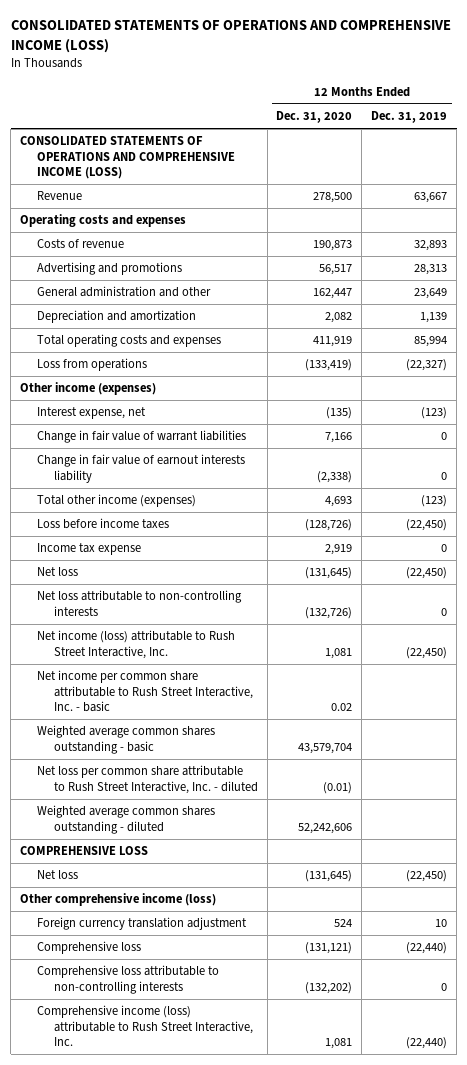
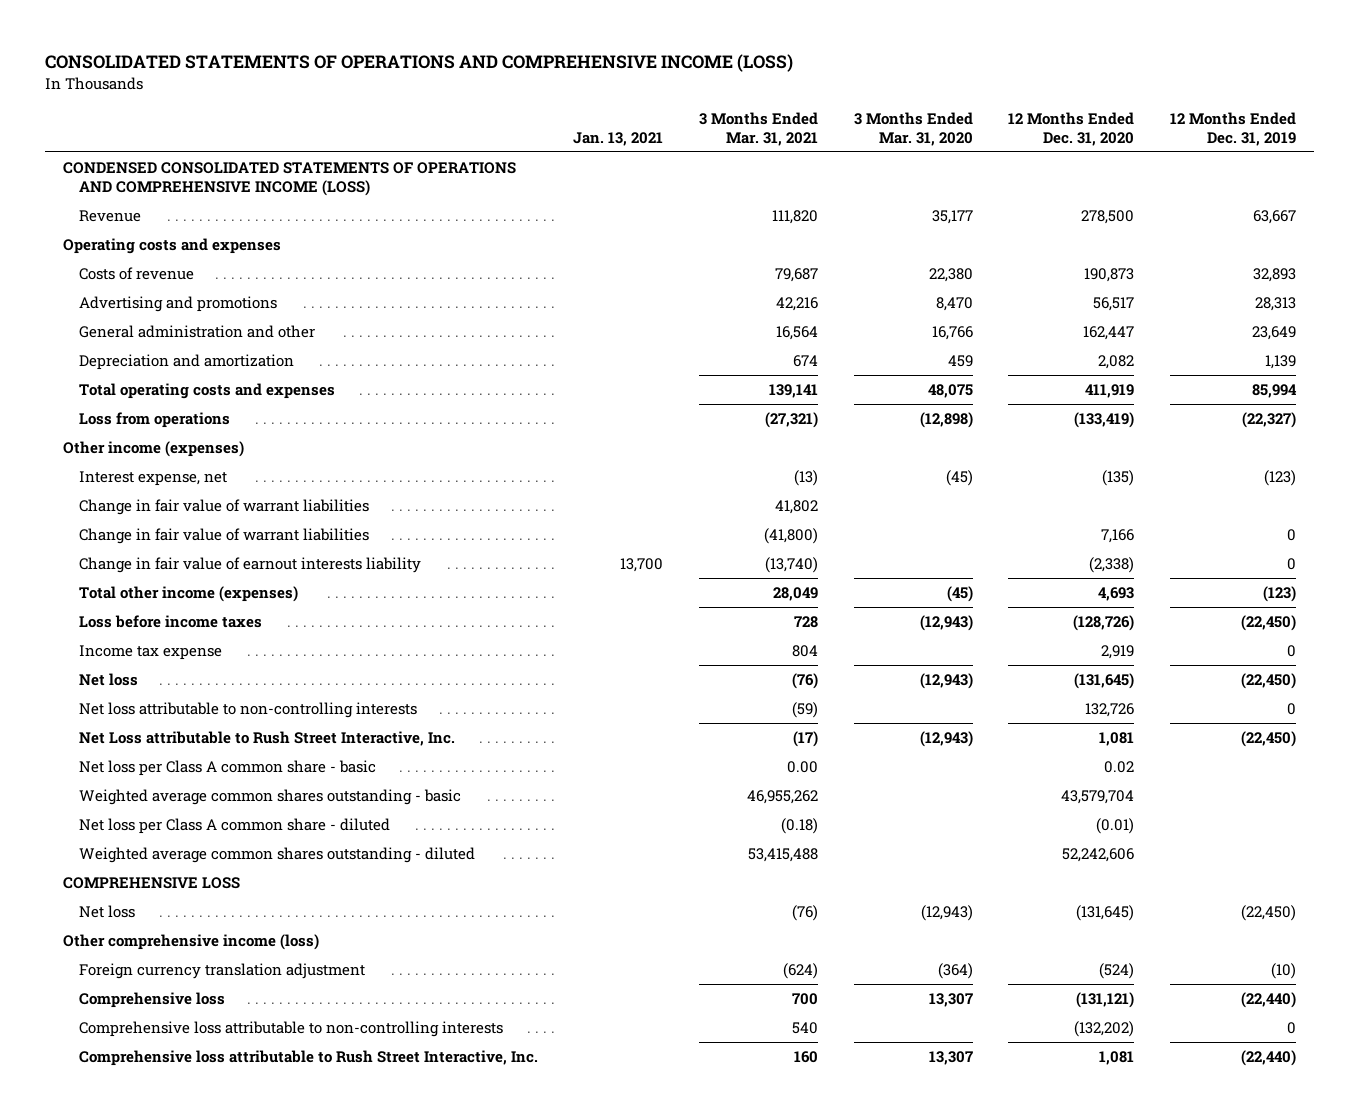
none -> [573,131,664,146] Jan. 13, 2021
none -> [698,111,818,146] 3 Months Ended Mar. 31, 2021
none -> [853,111,973,146] 3 Months Ended Mar. 31, 2020
[20,136,235,180] CONSOLIDATED STATEMENTS OF OPERATIONS AND COMPREHENSIVE INCOME (LOSS) -> [62,161,516,197] CONDENSED CONSOLIDATED STATEMENTS OF OPERATIONS AND COMPREHENSIVE INCOME (LOSS)
none -> [78,498,369,515] Change in fair value of warrant liabilities
[305,606,353,619] (132,726) -> [1085,702,1135,717] 132,726
[36,630,235,659] Net income (loss) attributable to Rush Street Interactive, Inc. -> [78,730,455,746] Net Loss attributable to Rush Street Interactive, Inc.
[36,670,253,713] Net income per common share attributable to Rush Street Interactive, Inc. - basic -> [78,759,376,776] Net loss per Class A common share - basic
[36,765,258,794] Net loss per common share attributable to Rush Street Interactive, Inc. - diluted -> [78,817,390,834] Net loss per Class A common share - diluted
[334,919,353,928] 524 -> [1099,962,1135,979] (524)
[435,919,448,928] 10 -> [1271,962,1297,979] (10)
[36,1005,253,1047] Comprehensive income (loss) attributable to Rush Street Interactive, Inc. -> [78,1049,538,1066] Comprehensive loss attributable to Rush Street Interactive, Inc.

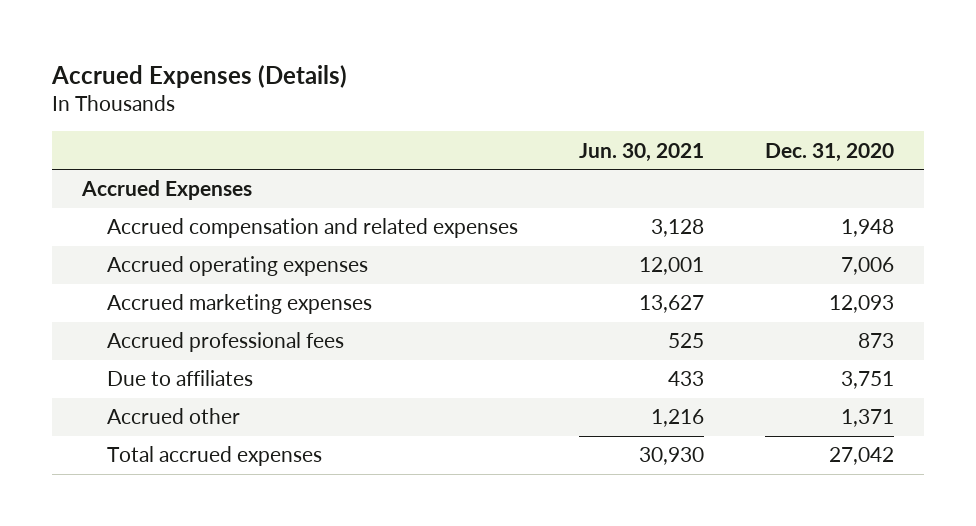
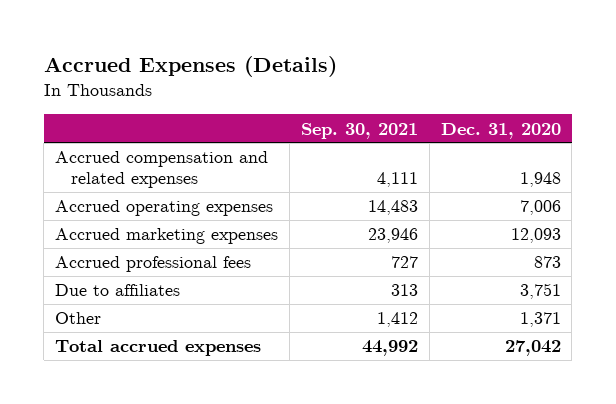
[579,142,705,162] Jun. 30, 2021 -> none
none -> [300,122,418,139] Sep. 30, 2021
[81,180,253,201] Accrued Expenses -> none
[107,408,241,425] Accrued other -> [55,312,102,325] Other

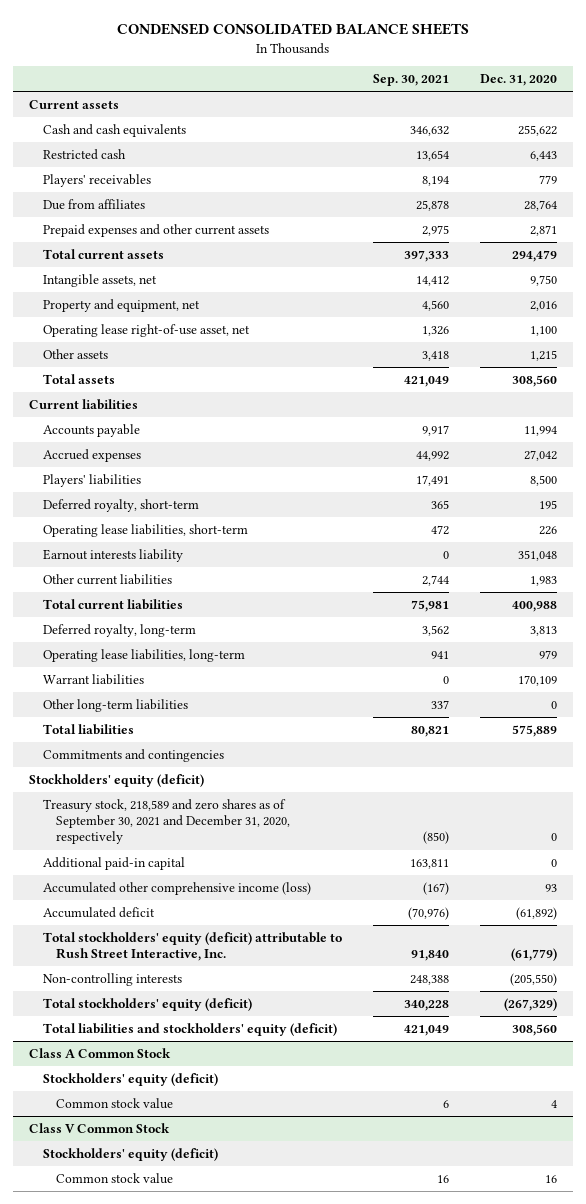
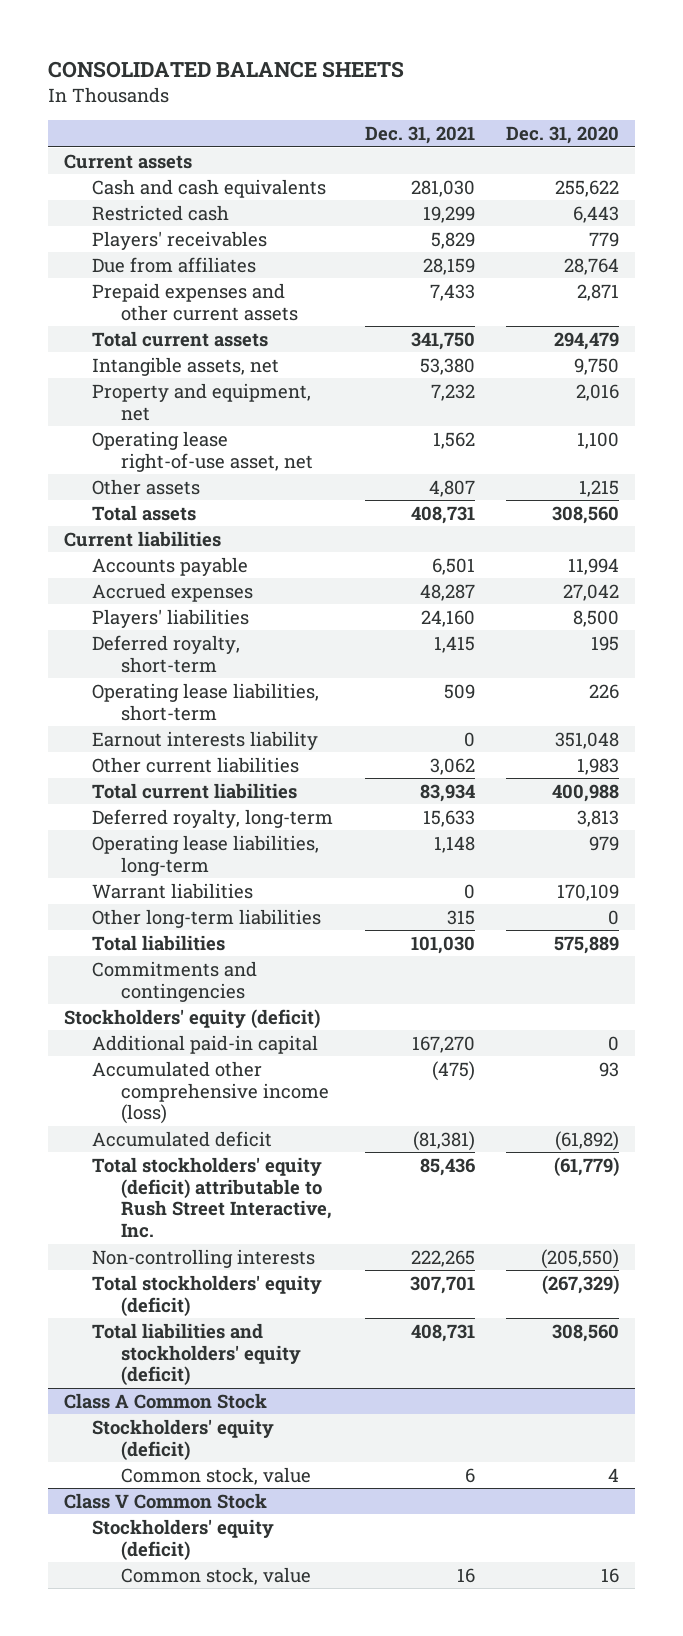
[117,23,470,36] CONDENSED CONSOLIDATED BALANCE SHEETS -> [48,60,405,78] CONSOLIDATED BALANCE SHEETS
[372,74,449,87] Sep. 30, 2021 -> none
none -> [364,126,475,145] Dec. 31, 2021
[42,798,291,845] Treasury stock, 218,589 and zero shares as of September 30, 2021 and December 31, 2020, respectively -> none
[56,1097,174,1109] Common stock value -> [120,1466,311,1485] Common stock, value
[56,1172,174,1184] Common stock value -> [120,1566,311,1585] Common stock, value

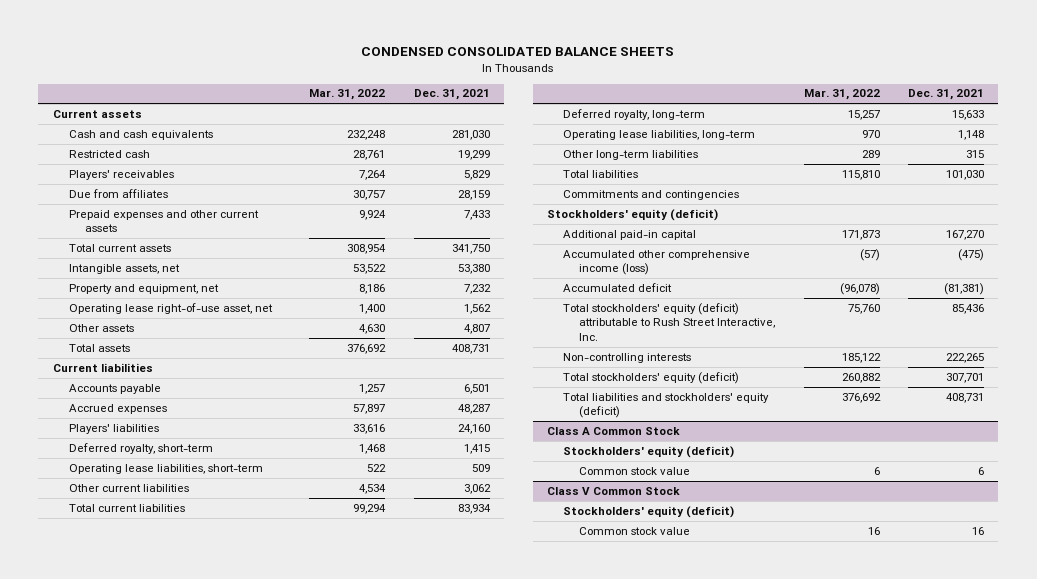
[48,60,405,78] CONSOLIDATED BALANCE SHEETS -> [361,47,675,57] CONDENSED CONSOLIDATED BALANCE SHEETS
[506,126,620,145] Dec. 31, 2020 -> none
none -> [309,89,386,101] Mar. 31, 2022
[92,730,319,750] Earnout interests liability -> none
[92,882,254,899] Warrant liabilities -> none
[120,1466,311,1485] Common stock, value -> [579,466,691,475] Common stock value
[120,1566,311,1585] Common stock, value -> [579,526,691,535] Common stock value

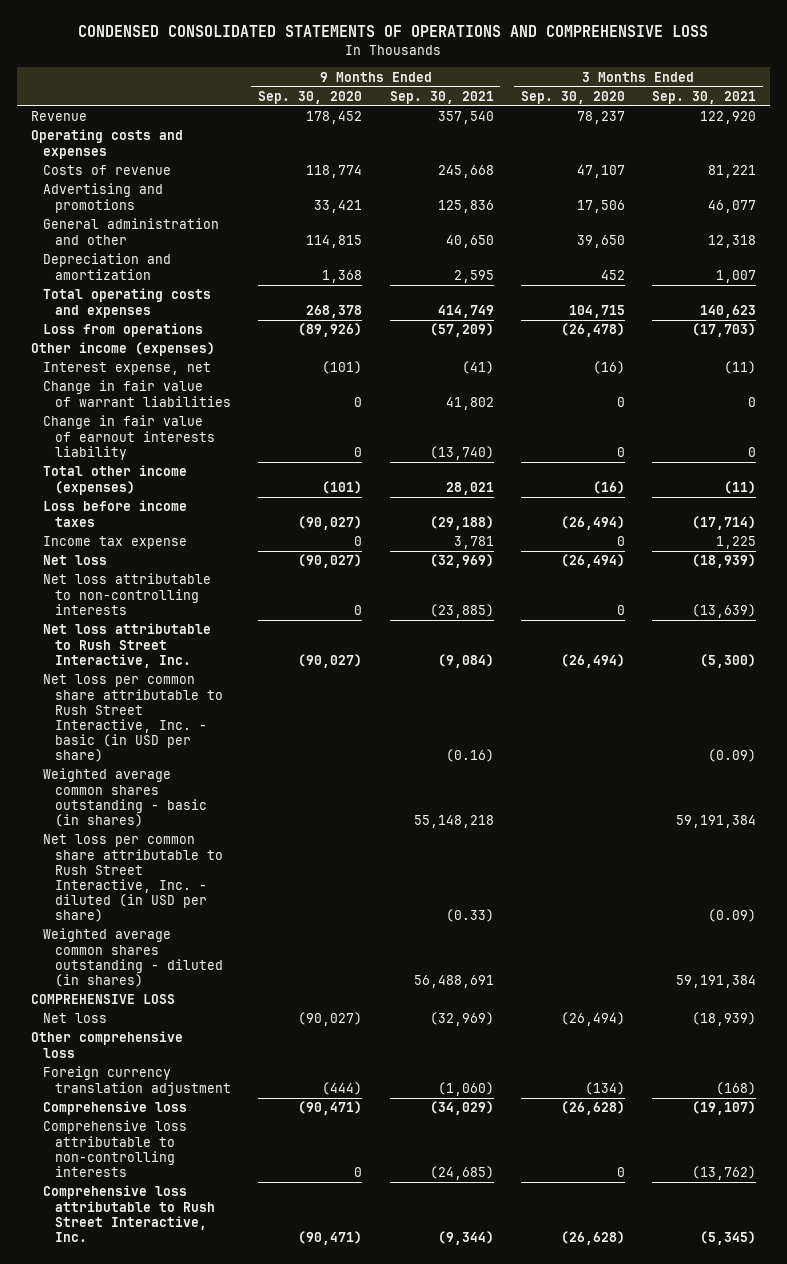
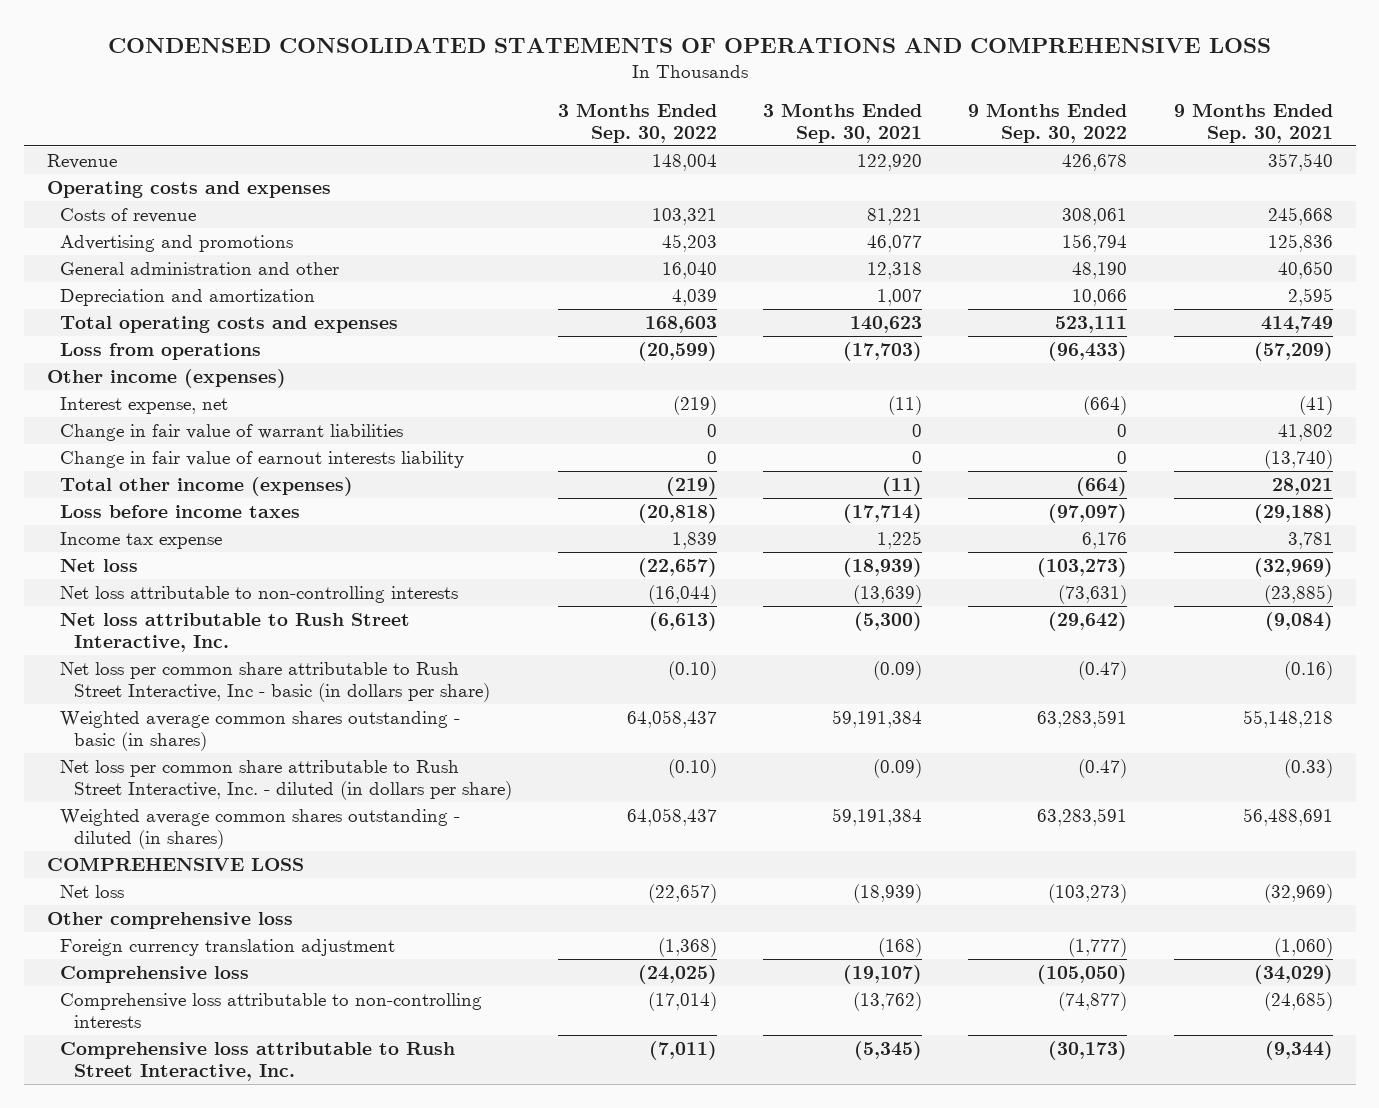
[258,90,363,104] Sep. 30, 2020 -> none
[520,90,625,104] Sep. 30, 2020 -> none
none -> [557,102,717,143] 3 Months Ended Sep. 30, 2022
none -> [968,102,1128,143] 9 Months Ended Sep. 30, 2022
[43,674,224,763] Net loss per common share attributable to Rush Street Interactive, Inc. - basic (in USD per share) -> [60,662,490,702] Net loss per common share attributable to Rush Street Interactive, Inc - basic (in dollars per share)
[43,834,224,923] Net loss per common share attributable to Rush Street Interactive, Inc. - diluted (in USD per share) -> [60,760,512,800] Net loss per common share attributable to Rush Street Interactive, Inc. - diluted (in dollars per share)

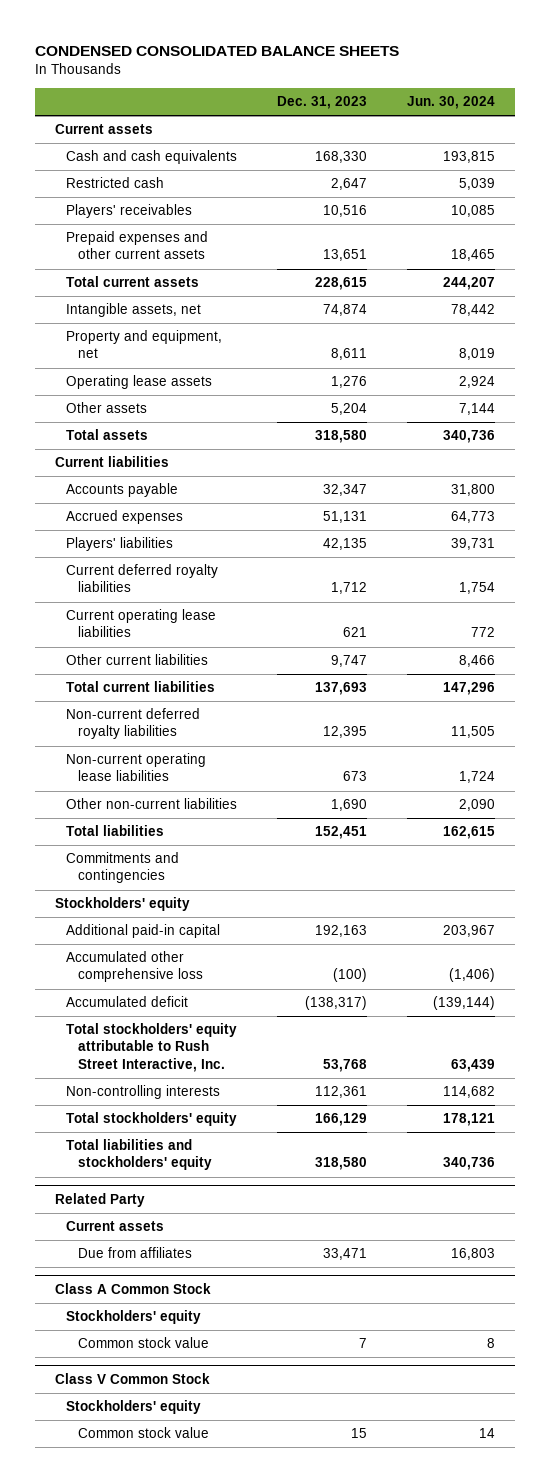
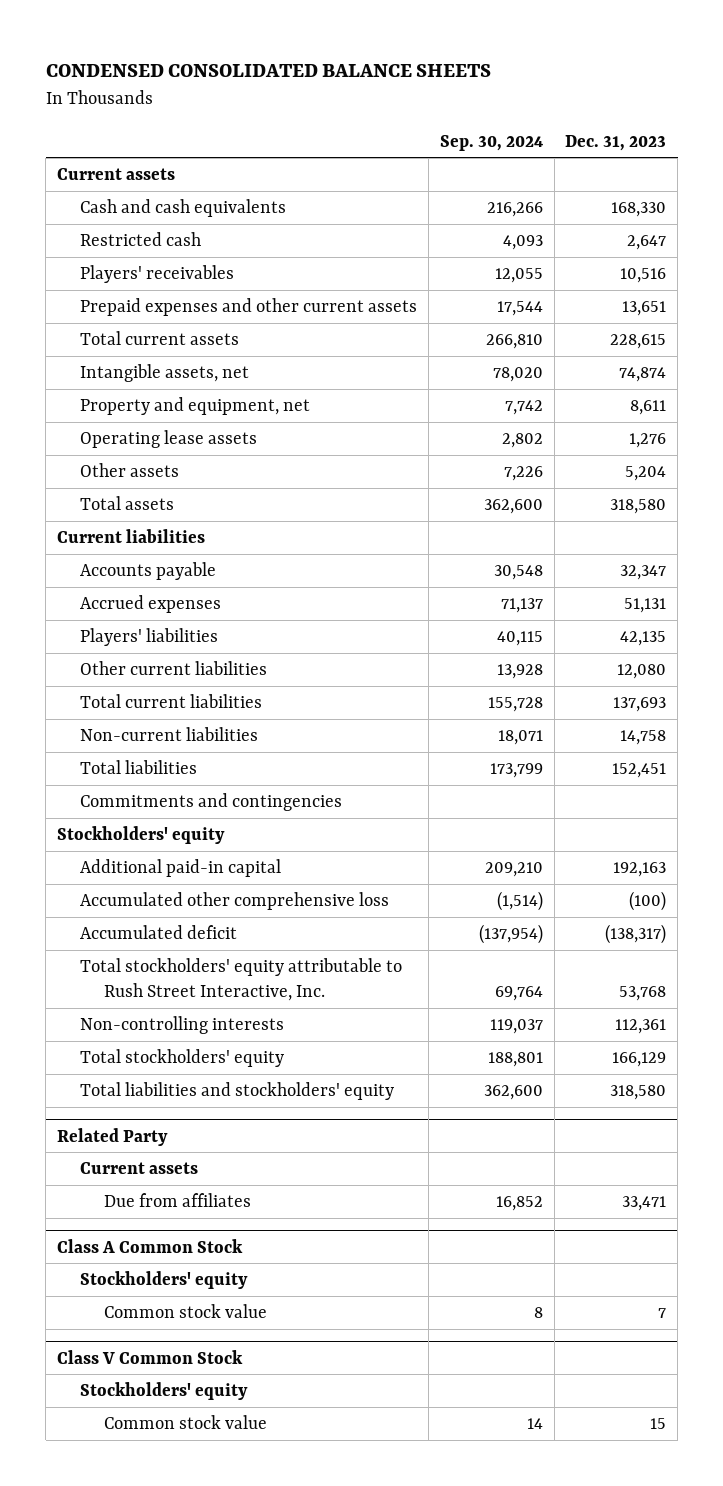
[407,96,496,110] Jun. 30, 2024 -> none
none -> [439,134,543,151] Sep. 30, 2024
[66,564,219,593] Current deferred royalty liabilities -> none
[66,609,217,638] Current operating lease liabilities -> none
[331,655,368,668] 9,747 -> [617,664,667,680] 12,080
[66,708,201,740] Non-current deferred royalty liabilities -> none
[66,753,207,782] Non-current operating lease liabilities -> none
[66,798,238,810] Other non-current liabilities -> [80,727,259,742] Non-current liabilities
[331,799,368,812] 1,690 -> [620,730,667,746] 14,758

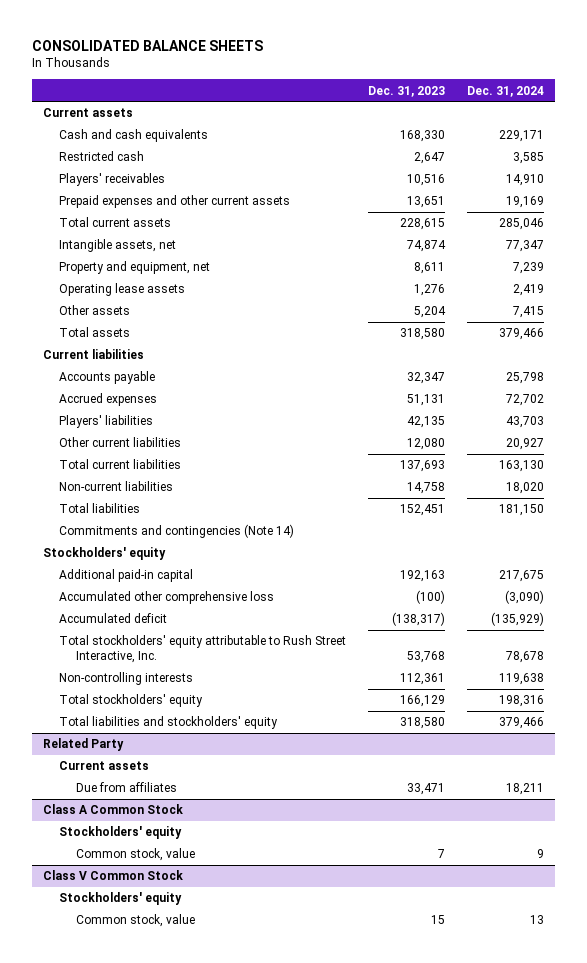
[45,64,491,78] CONDENSED CONSOLIDATED BALANCE SHEETS -> [32,40,264,52] CONSOLIDATED BALANCE SHEETS
[439,134,543,151] Sep. 30, 2024 -> none
none -> [466,85,544,97] Dec. 31, 2024
[80,793,343,812] Commitments and contingencies -> [59,524,295,539] Commitments and contingencies (Note 14)
[103,1304,267,1319] Common stock value -> [75,848,195,862] Common stock, value
[103,1415,267,1430] Common stock value -> [75,914,195,928] Common stock, value

